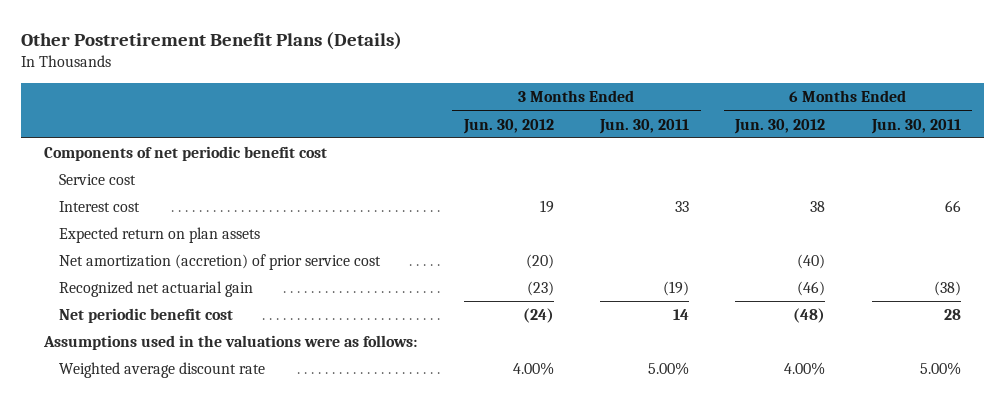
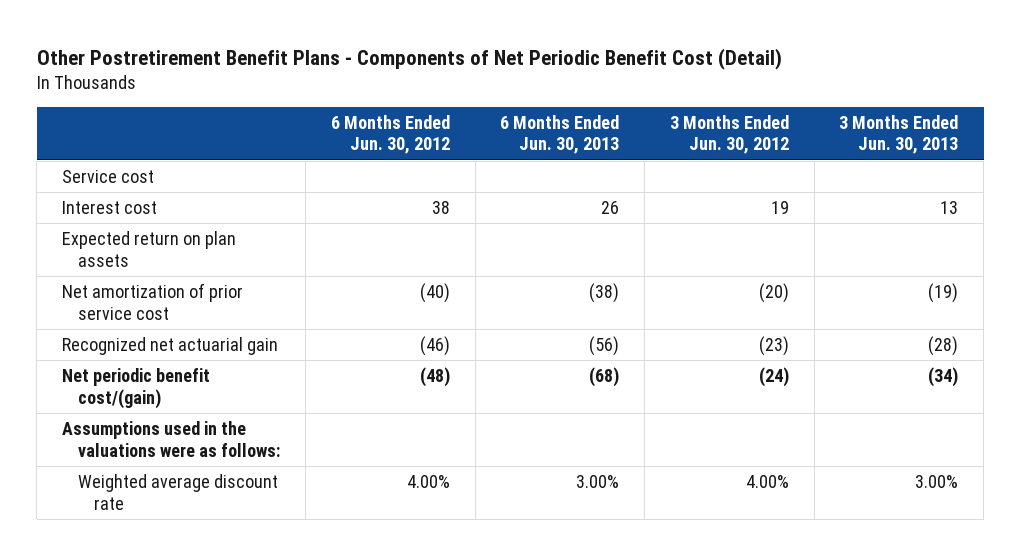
[20,31,402,50] Other Postretirement Benefit Plans (Details) -> [36,47,782,70] Other Postretirement Benefit Plans - Components of Net Periodic Benefit Cost (Detail)
[598,118,689,134] Jun. 30, 2011 -> none
[870,118,961,134] Jun. 30, 2011 -> none
none -> [500,114,620,155] 6 Months Ended Jun. 30, 2013
none -> [839,114,959,155] 3 Months Ended Jun. 30, 2013
[44,146,328,162] Components of net periodic benefit cost -> none
[59,254,382,271] Net amortization (accretion) of prior service cost -> [62,282,244,320] Net amortization of prior service cost
[59,308,234,324] Net periodic benefit cost -> [62,367,211,409] Net periodic benefit cost/(gain)

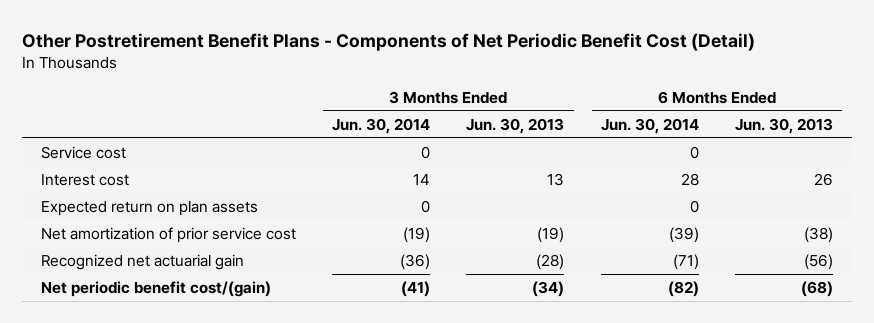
[330,114,450,155] 6 Months Ended Jun. 30, 2012 -> none
[669,114,789,155] 3 Months Ended Jun. 30, 2012 -> none
none -> [331,117,430,134] Jun. 30, 2014
none -> [600,117,699,134] Jun. 30, 2014
[62,420,281,457] Assumptions used in the valuations were as follows: -> none
[78,473,279,510] Weighted average discount rate -> none

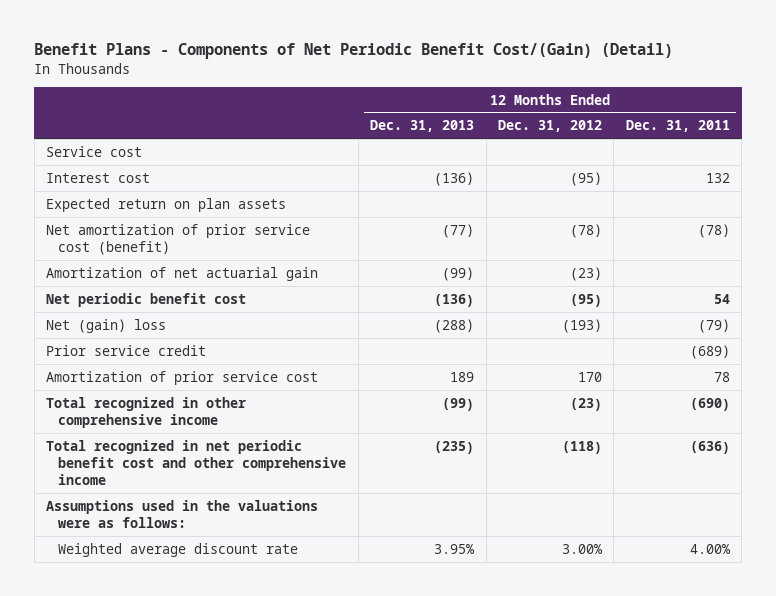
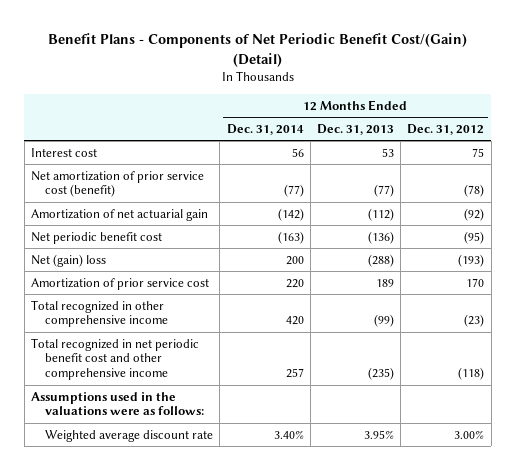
[625,120,730,133] Dec. 31, 2011 -> none
none -> [226,123,304,135] Dec. 31, 2014
[46,145,143,157] Service cost -> none
[46,197,287,212] Expected return on plan assets -> none
[434,171,475,186] (136) -> [381,147,394,157] 53
[569,171,602,186] (95) -> [472,147,485,157] 75
[442,266,475,281] (99) -> [367,207,394,221] (112)
[569,266,602,281] (23) -> [464,207,485,221] (92)
[46,344,207,356] Prior service credit -> none

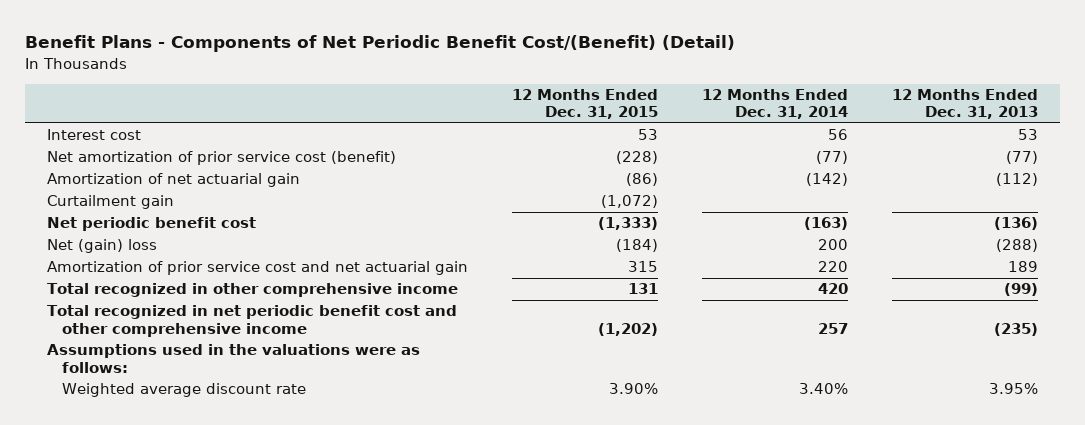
[47,33,467,68] Benefit Plans - Components of Net Periodic Benefit Cost/(Gain) (Detail) -> [24,35,735,53] Benefit Plans - Components of Net Periodic Benefit Cost/(Benefit) (Detail)
[407,123,485,135] Dec. 31, 2012 -> none
none -> [512,88,659,120] 12 Months Ended Dec. 31, 2015
none -> [46,195,174,210] Curtailment gain
[31,277,210,290] Amortization of prior service cost -> [46,261,468,276] Amortization of prior service cost and net actuarial gain

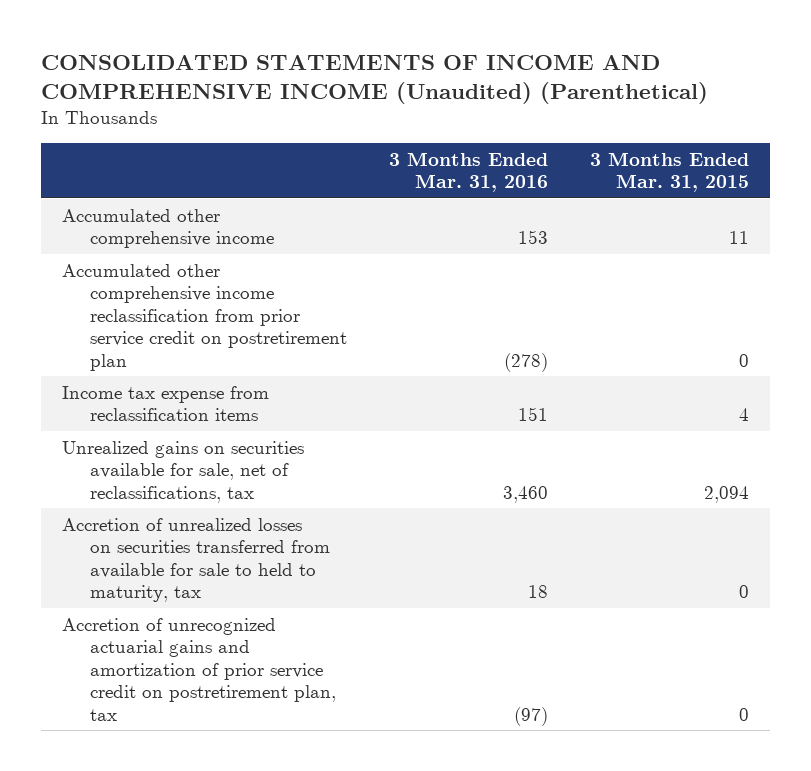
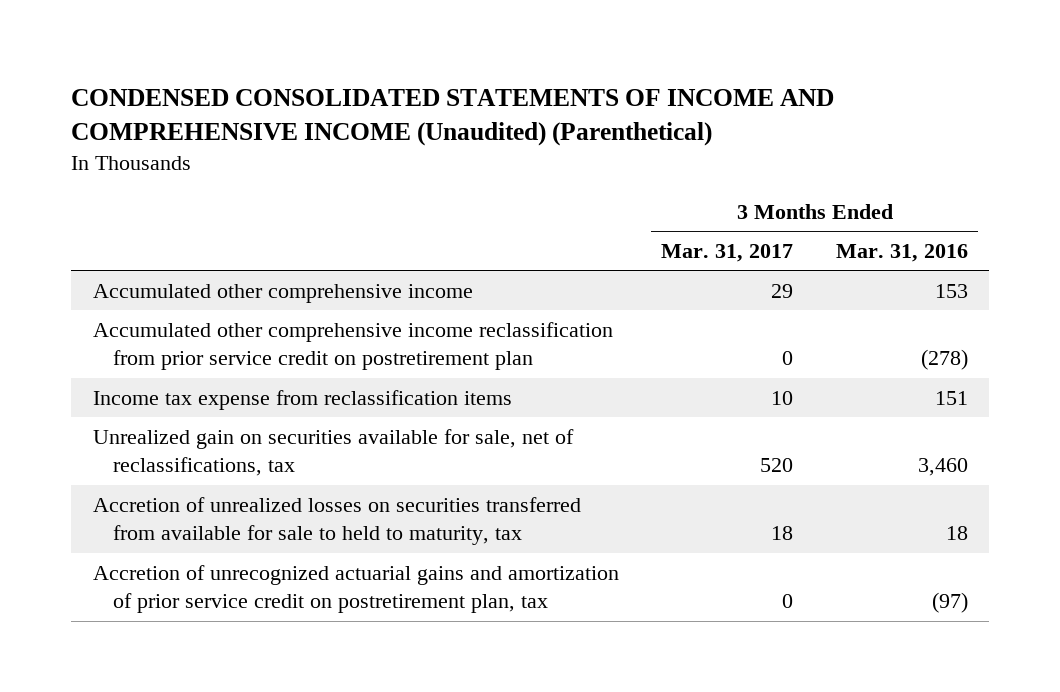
[40,54,708,104] CONSOLIDATED STATEMENTS OF INCOME AND COMPREHENSIVE INCOME (Unaudited) (Parenthetical) -> [71,88,835,147] CONDENSED CONSOLIDATED STATEMENTS OF INCOME AND COMPREHENSIVE INCOME (Unaudited) (Parenthetical)
[589,151,749,193] 3 Months Ended Mar. 31, 2015 -> none
none -> [661,244,794,263] Mar. 31, 2017
[61,440,304,503] Unrealized gains on securities available for sale, net of reclassifications, tax -> [92,428,574,477] Unrealized gain on securities available for sale, net of reclassifications, tax

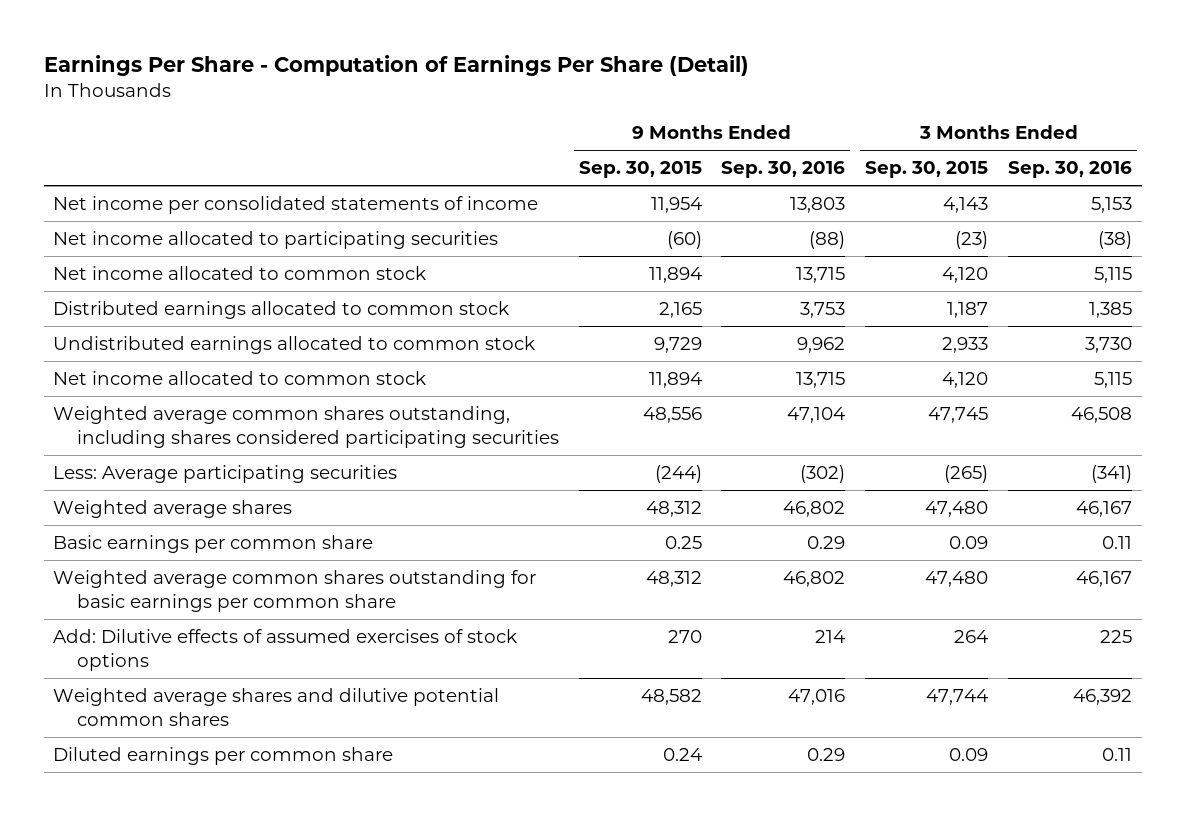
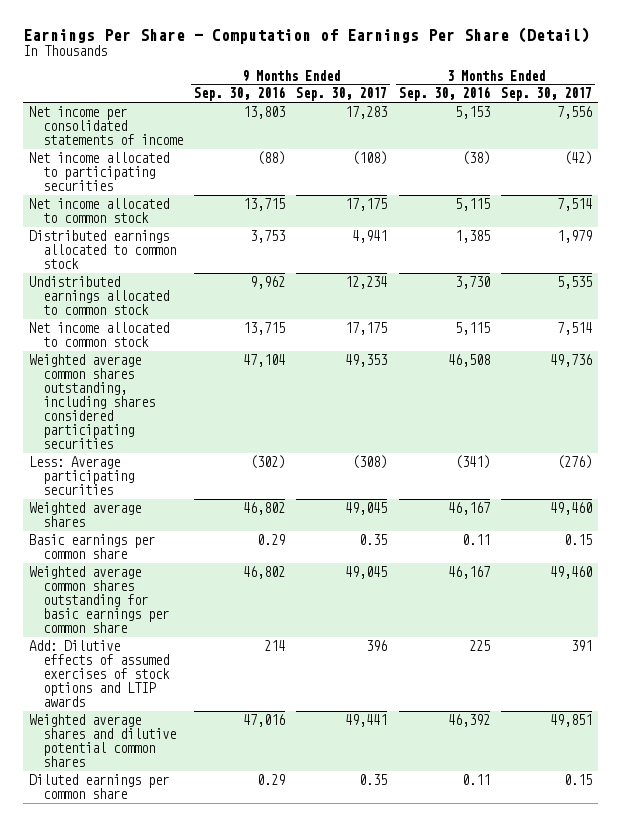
[578,161,702,179] Sep. 30, 2015 -> none
[865,161,989,179] Sep. 30, 2015 -> none
none -> [296,87,388,102] Sep. 30, 2017
none -> [501,87,593,102] Sep. 30, 2017
[53,628,518,671] Add: Dilutive effects of assumed exercises of stock options -> [28,639,170,708] Add: Dilutive effects of assumed exercises of stock options and LTIP awards

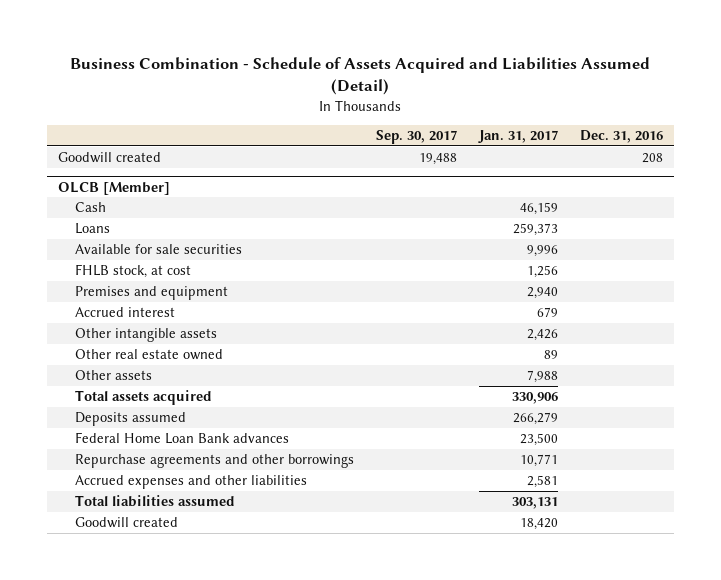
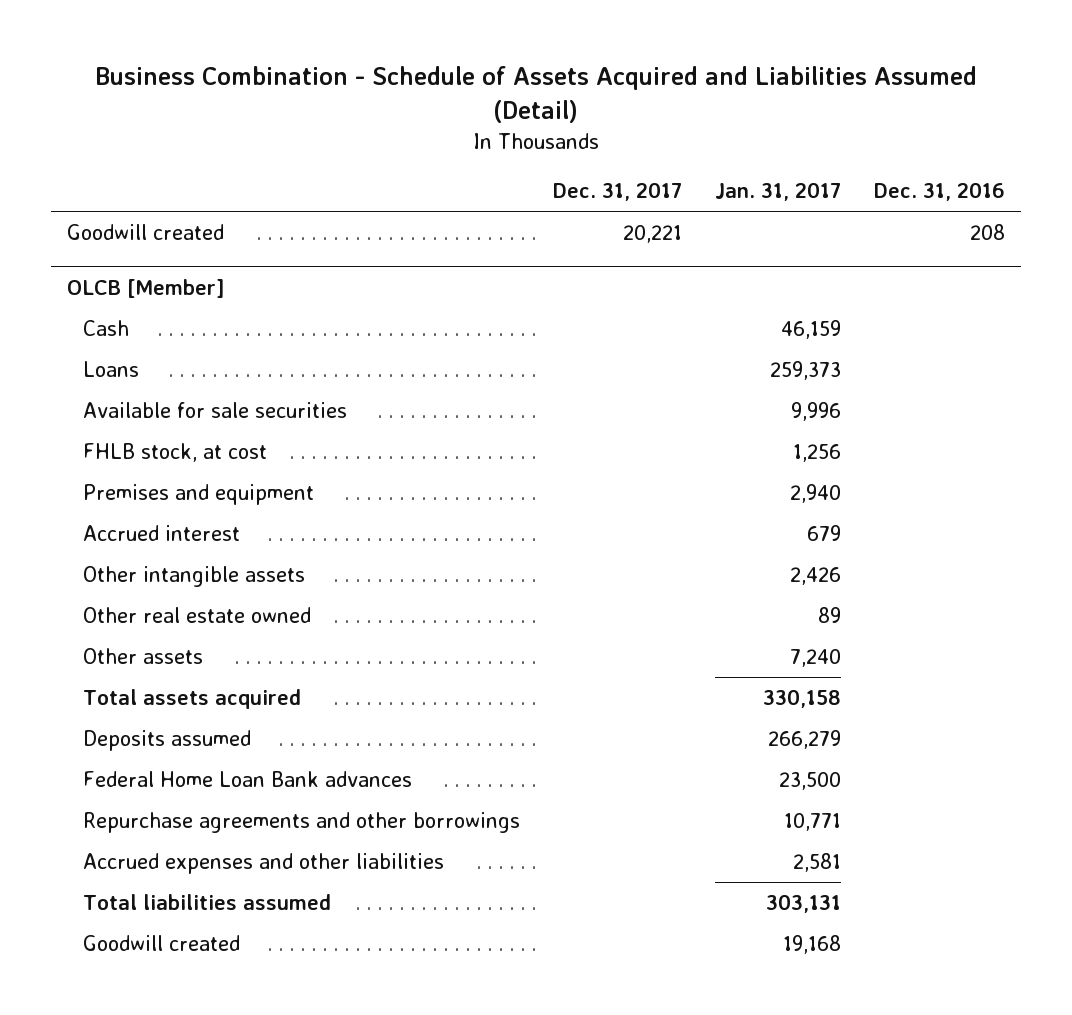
[376,130,458,145] Sep. 30, 2017 -> none
none -> [553,182,683,202] Dec. 31, 2017
[527,370,559,384] 7,988 -> [790,648,842,667] 7,240
[512,392,559,405] 330,906 -> [763,688,842,708] 330,158
[520,518,559,531] 18,420 -> [783,934,842,954] 19,168

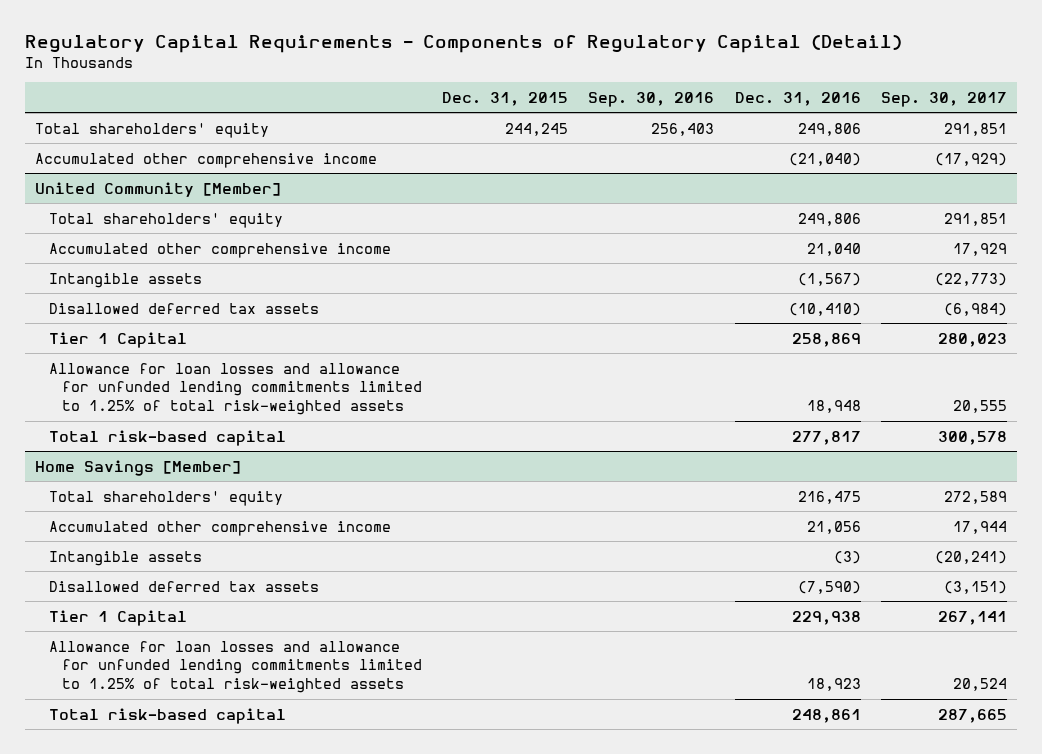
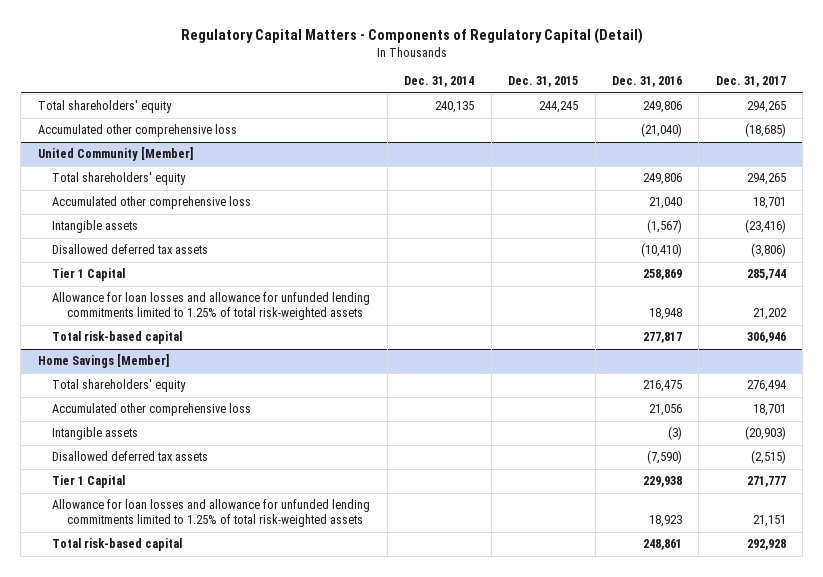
[25,34,903,53] Regulatory Capital Requirements - Components of Regulatory Capital (Detail) -> [180,27,643,44] Regulatory Capital Matters - Components of Regulatory Capital (Detail)
[588,91,715,107] Sep. 30, 2016 -> none
[881,91,1008,107] Sep. 30, 2017 -> none
none -> [404,76,475,88] Dec. 31, 2014
none -> [715,76,786,88] Dec. 31, 2017
[35,152,378,168] Accumulated other comprehensive income -> [37,124,237,138] Accumulated other comprehensive loss
[48,242,391,258] Accumulated other comprehensive income -> [52,196,252,210] Accumulated other comprehensive loss
[48,520,391,536] Accumulated other comprehensive income -> [52,403,252,417] Accumulated other comprehensive loss

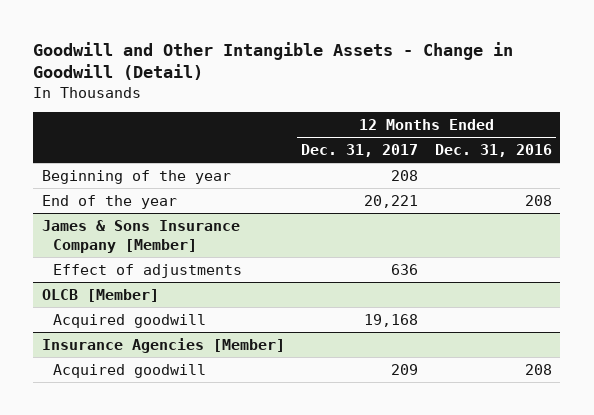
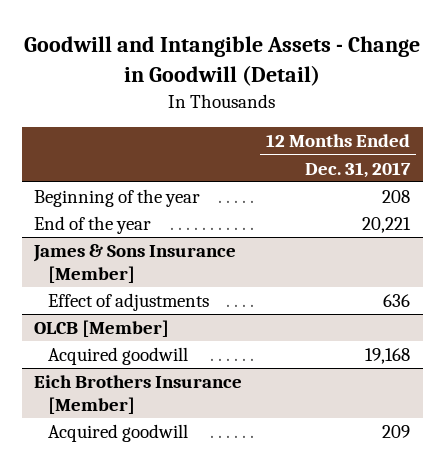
[33,41,514,81] Goodwill and Other Intangible Assets - Change in Goodwill (Detail) -> [24,35,421,86] Goodwill and Intangible Assets - Change in Goodwill (Detail)
[435,144,553,158] Dec. 31, 2016 -> none
[41,219,240,253] James & Sons Insurance Company [Member] -> [33,244,237,283] James & Sons Insurance [Member]
[41,337,285,353] Insurance Agencies [Member] -> none
none -> [34,375,243,414] Eich Brothers Insurance [Member]

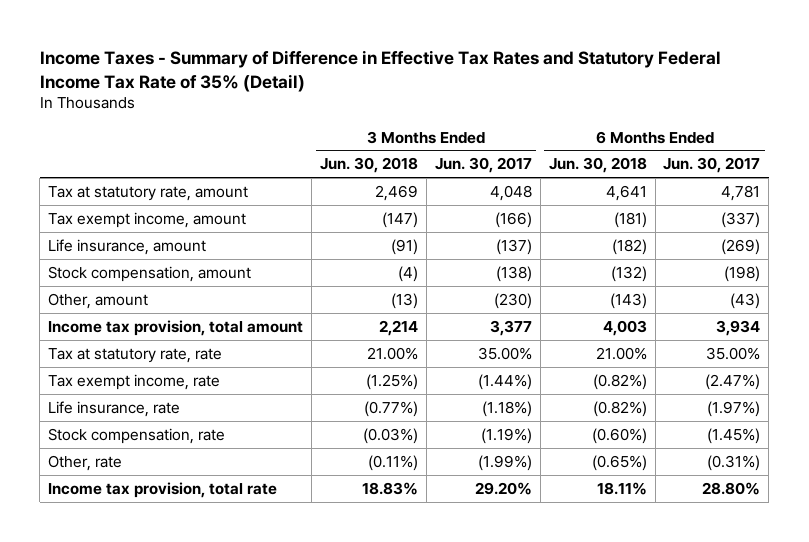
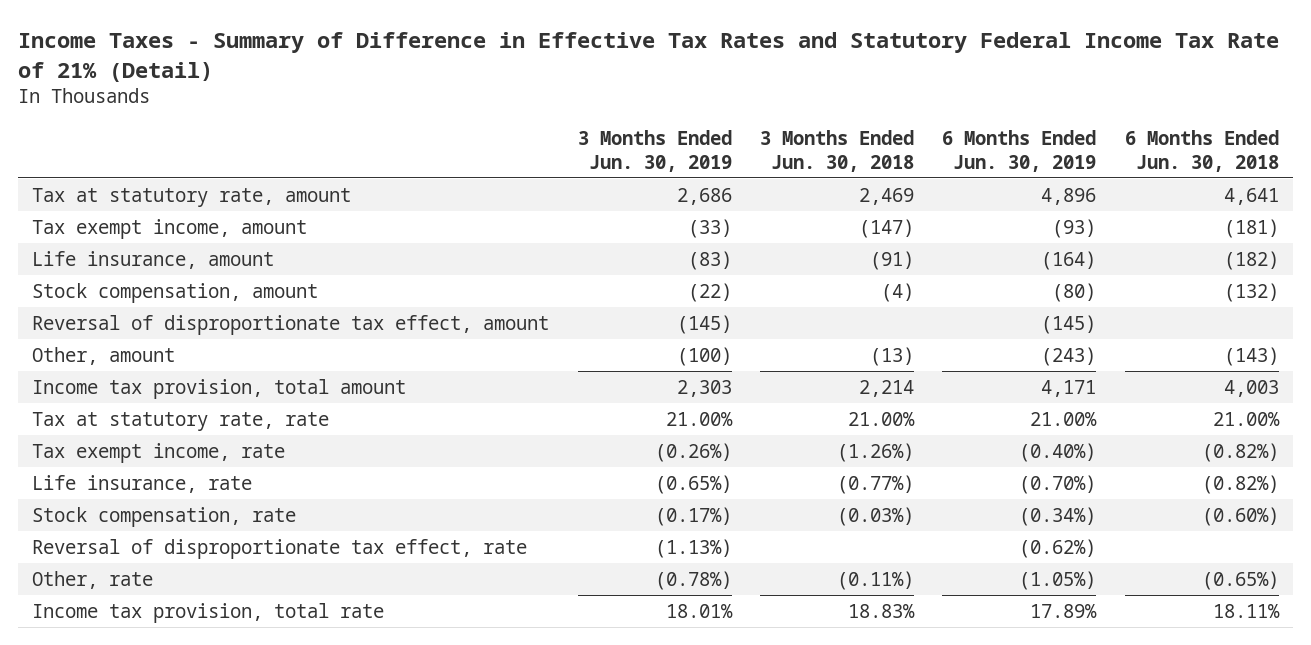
[39,49,721,92] Income Taxes - Summary of Difference in Effective Tax Rates and Statutory Federal Income Tax Rate of 35% (Detail) -> [18,31,1280,82] Income Taxes - Summary of Difference in Effective Tax Rates and Statutory Federal Income Tax Rate of 21% (Detail)
[434,157,532,174] Jun. 30, 2017 -> none
[663,157,761,174] Jun. 30, 2017 -> none
none -> [577,130,732,172] 3 Months Ended Jun. 30, 2019
none -> [942,130,1097,172] 6 Months Ended Jun. 30, 2019
none -> [32,314,550,335] Reversal of disproportionate tax effect, amount
[366,373,419,390] (1.25%) -> [837,442,915,462] (1.26%)
none -> [32,538,528,559] Reversal of disproportionate tax effect, rate

